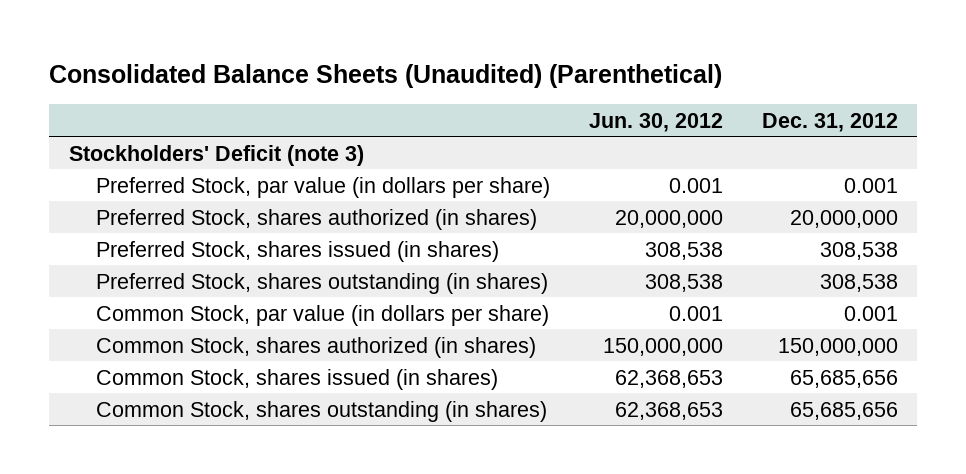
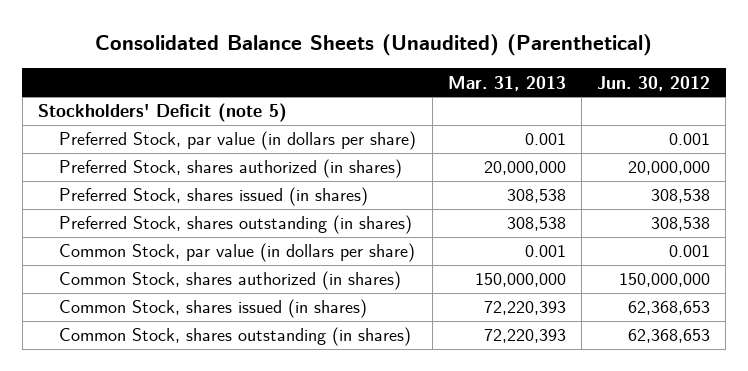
[761,112,898,132] Dec. 31, 2012 -> none
none -> [447,75,566,91] Mar. 31, 2013
[68,144,364,166] Stockholders' Deficit (note 3) -> [37,103,287,123] Stockholders' Deficit (note 5)

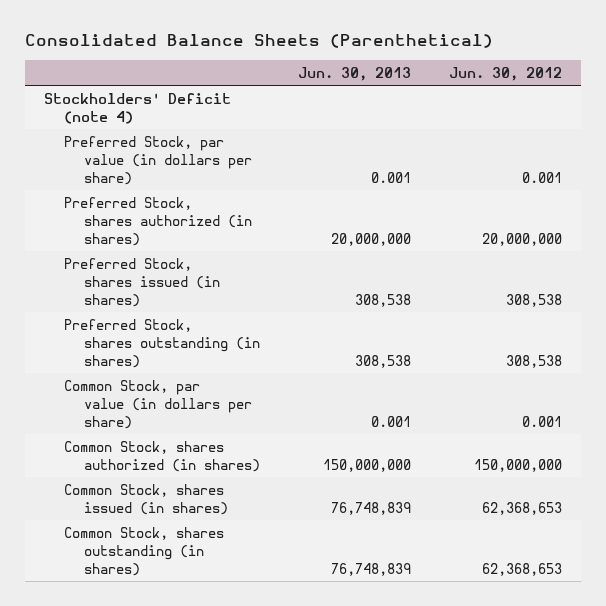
[95,34,653,57] Consolidated Balance Sheets (Unaudited) (Parenthetical) -> [24,33,493,48] Consolidated Balance Sheets (Parenthetical)
[447,75,566,91] Mar. 31, 2013 -> none
none -> [298,66,412,81] Jun. 30, 2013
[37,103,287,123] Stockholders' Deficit (note 5) -> [43,93,231,124] Stockholders' Deficit (note 4)

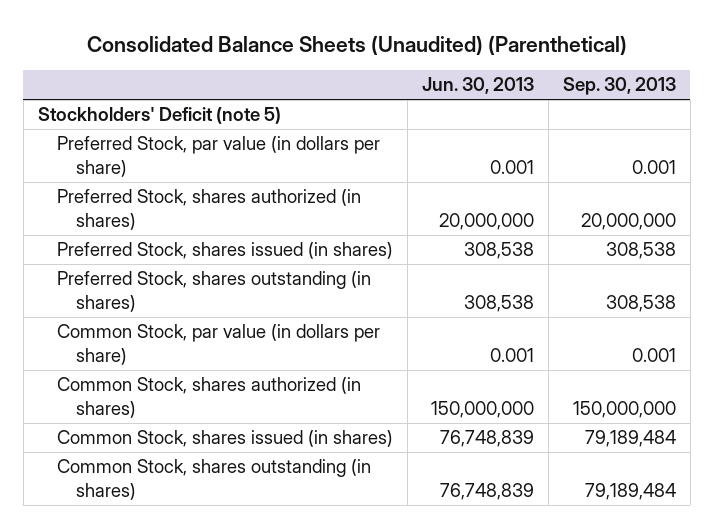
[24,33,493,48] Consolidated Balance Sheets (Parenthetical) -> [86,34,627,55] Consolidated Balance Sheets (Unaudited) (Parenthetical)
[449,66,563,81] Jun. 30, 2012 -> none
none -> [562,77,676,96] Sep. 30, 2013
[43,93,231,124] Stockholders' Deficit (note 4) -> [37,107,281,125] Stockholders' Deficit (note 5)

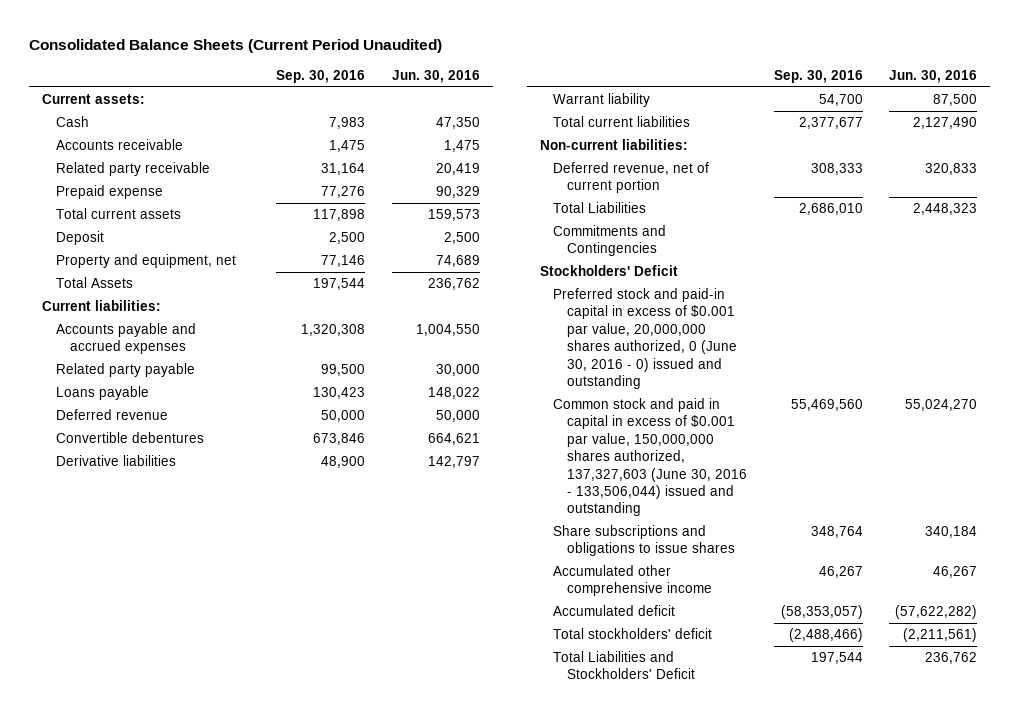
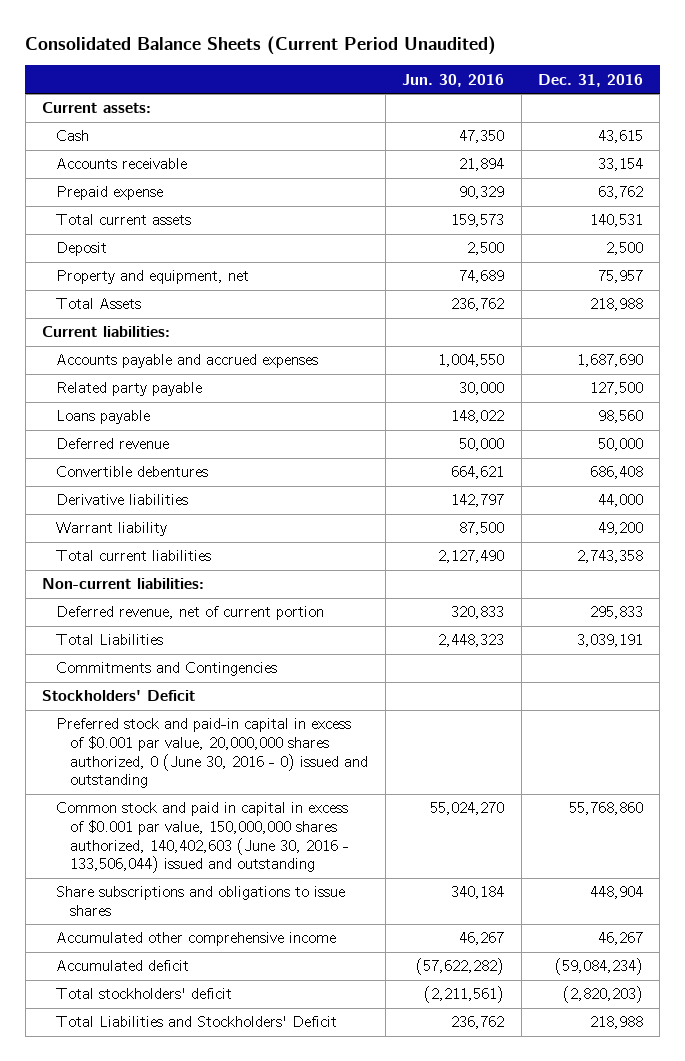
[276,69,366,83] Sep. 30, 2016 -> none
none -> [537,73,643,87] Dec. 31, 2016
[56,162,211,177] Related party receivable -> none
[443,140,480,153] 1,475 -> [459,158,505,172] 21,894
[553,398,748,517] Common stock and paid in capital in excess of $0.001 par value, 150,000,000 shares authorized, 137,327,603 (June 30, 2016 - 133,506,044) issued and outstanding -> [56,802,350,874] Common stock and paid in capital in excess of $0.001 par value, 150,000,000 shares authorized, 140,402,603 (June 30, 2016 - 133,506,044) issued and outstanding

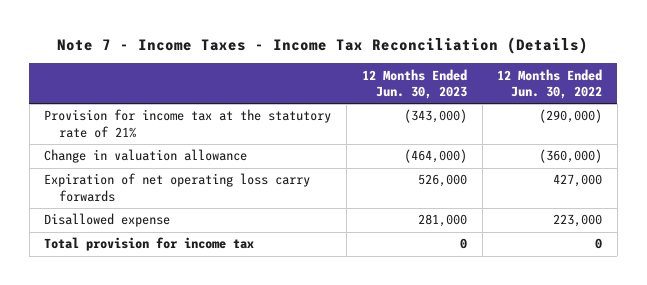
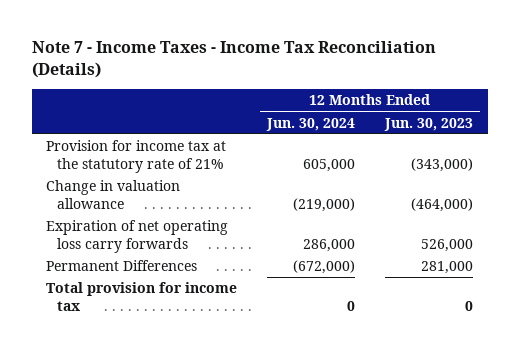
[497,68,603,100] 12 Months Ended Jun. 30, 2022 -> none
none -> [266,117,356,131] Jun. 30, 2024
[44,213,171,228] Disallowed expense -> [46,260,198,272] Permanent Differences

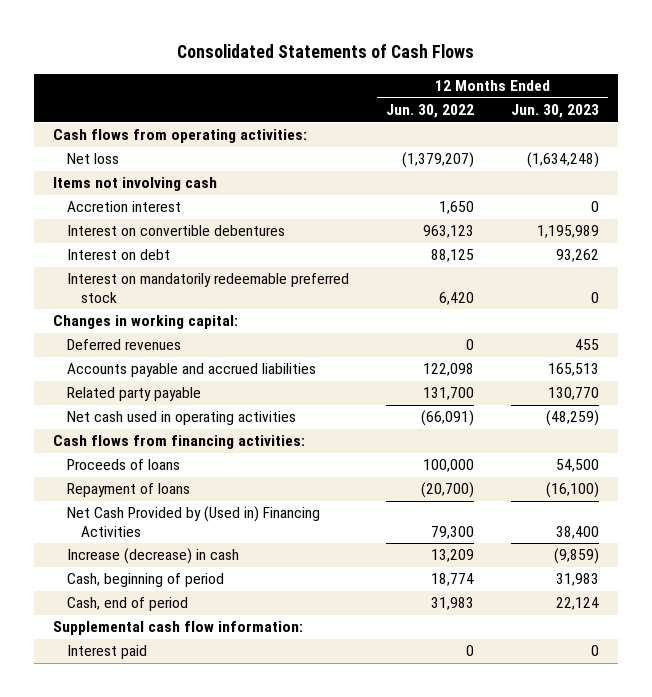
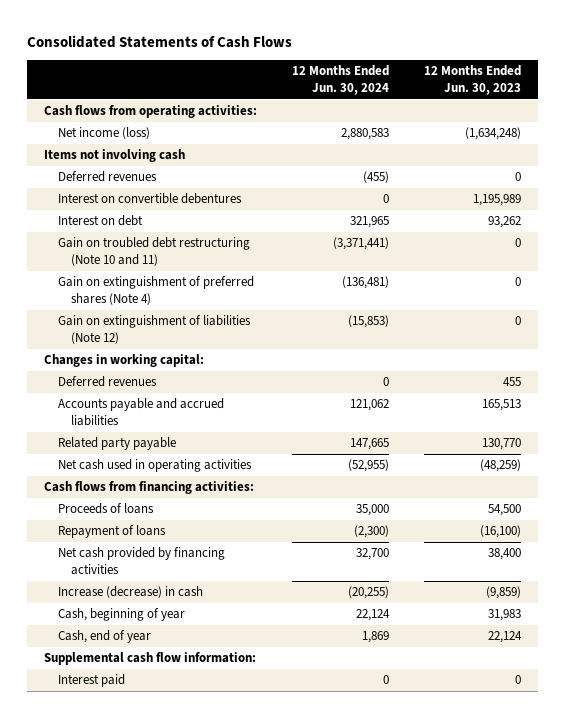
[386,104,475,119] Jun. 30, 2022 -> none
none -> [292,65,390,95] 12 Months Ended Jun. 30, 2024
[67,153,120,165] Net loss -> [57,127,150,140] Net income (loss)
[67,201,182,213] Accretion interest -> none
none -> [57,171,157,183] Deferred revenues
[67,273,350,303] Interest on mandatorily redeemable preferred stock -> none
none -> [57,237,250,266] Gain on troubled debt restructuring (Note 10 and 11)
none -> [57,276,254,305] Gain on extinguishment of preferred shares (Note 4)
none -> [57,315,251,344] Gain on extinguishment of liabilities (Note 12)
[67,506,321,537] Net Cash Provided by (Used in) Financing Activities -> [57,547,225,575] Net cash provided by financing activities
[67,573,225,588] Cash, beginning of period -> [57,608,185,622] Cash, beginning of year
[67,597,189,612] Cash, end of period -> [57,630,151,644] Cash, end of year

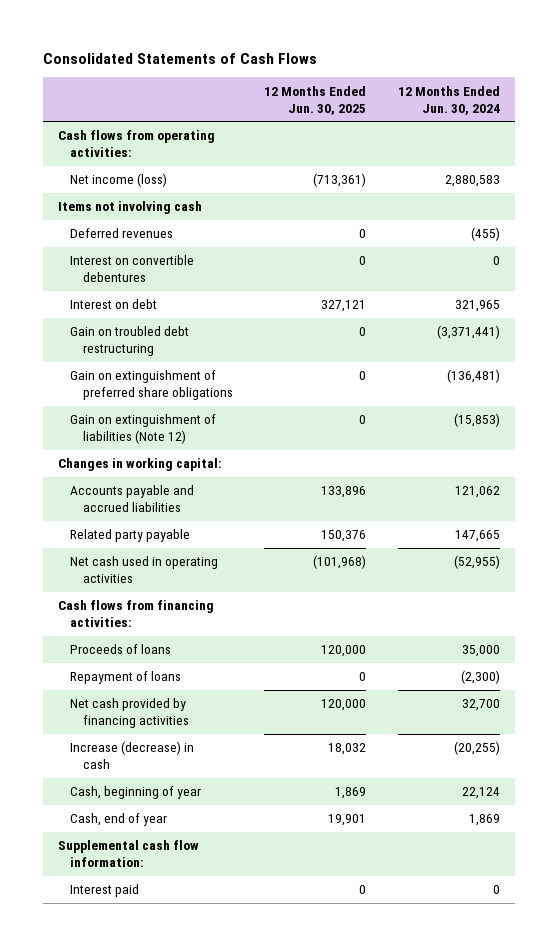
[423,65,521,95] 12 Months Ended Jun. 30, 2023 -> none
none -> [264,85,367,115] 12 Months Ended Jun. 30, 2025
[57,237,250,266] Gain on troubled debt restructuring (Note 10 and 11) -> [70,326,190,357] Gain on troubled debt restructuring
[57,276,254,305] Gain on extinguishment of preferred shares (Note 4) -> [70,370,233,401] Gain on extinguishment of preferred share obligations
[57,376,157,388] Deferred revenues -> none

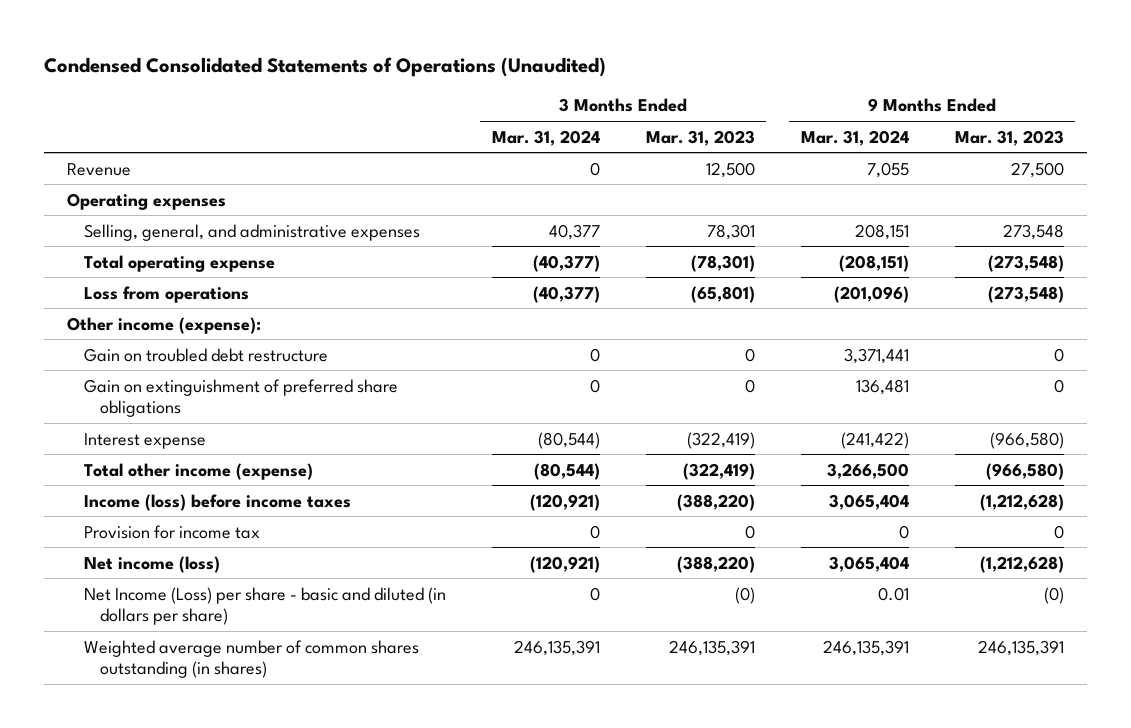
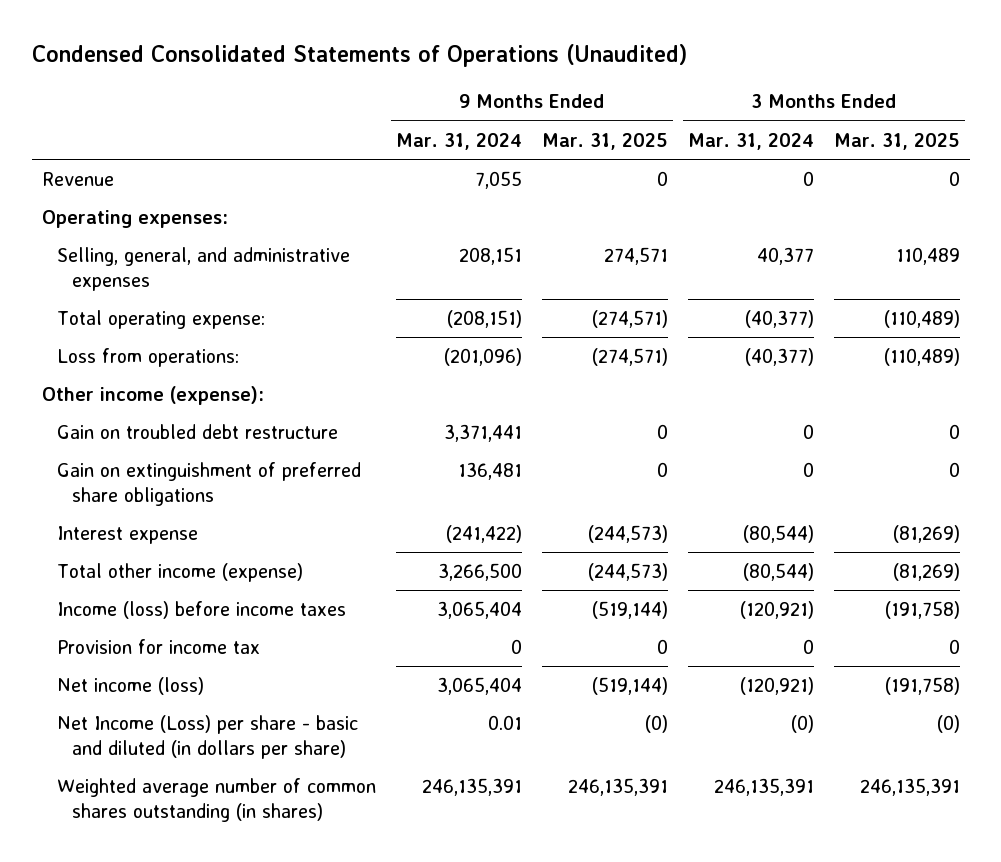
[645,129,755,146] Mar. 31, 2023 -> none
[954,129,1064,146] Mar. 31, 2023 -> none
none -> [541,132,668,150] Mar. 31, 2025
none -> [833,132,960,150] Mar. 31, 2025
[67,192,227,210] Operating expenses -> [41,209,228,228] Operating expenses:
[83,254,275,272] Total operating expense -> [56,309,265,329] Total operating expense:
[83,285,249,303] Loss from operations -> [56,347,239,367] Loss from operations:
[589,586,600,601] 0 -> [790,714,814,733] (0)

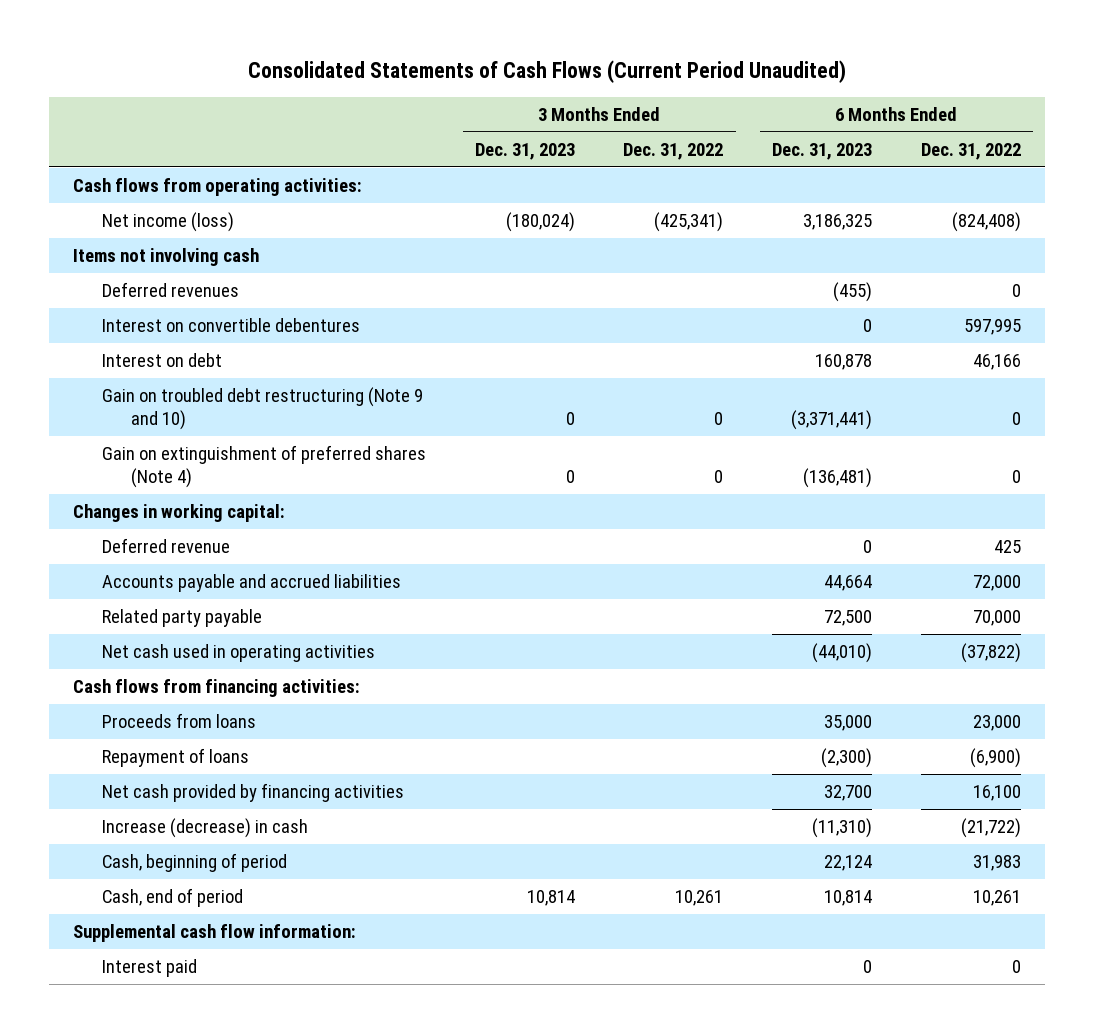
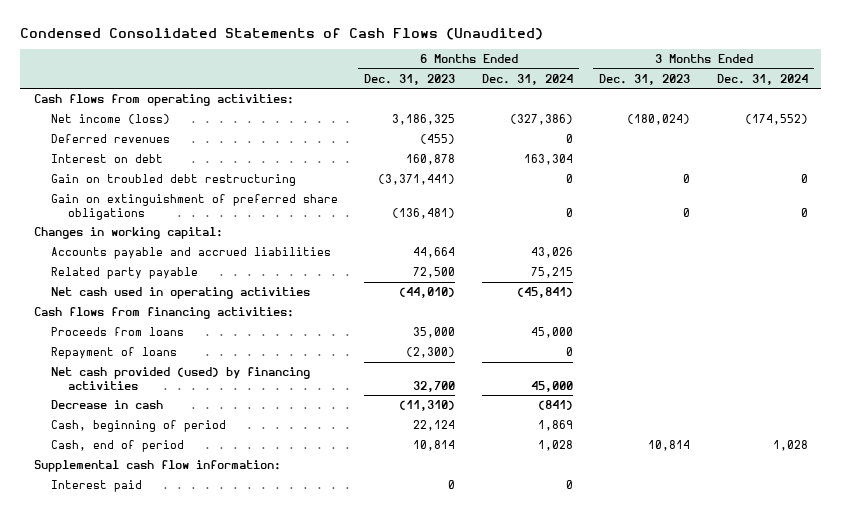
[248,59,847,83] Consolidated Statements of Cash Flows (Current Period Unaudited) -> [20,27,544,40] Condensed Consolidated Statements of Cash Flows (Unaudited)
[623,142,724,160] Dec. 31, 2022 -> none
[920,142,1021,160] Dec. 31, 2022 -> none
none -> [481,73,573,85] Dec. 31, 2024
none -> [716,73,808,85] Dec. 31, 2024
[73,248,260,267] Items not involving cash -> none
[102,318,361,333] Interest on convertible debentures -> none
[102,387,424,431] Gain on troubled debt restructuring (Note 9 and 10) -> [50,174,296,187] Gain on troubled debt restructuring
[102,445,427,489] Gain on extinguishment of preferred shares (Note 4) -> [50,194,338,220] Gain on extinguishment of preferred share obligations
[102,538,231,554] Deferred revenue -> none
[102,783,405,803] Net cash provided by financing activities -> [50,367,310,390] Net cash provided (used) by financing activities
[102,818,309,839] Increase (decrease) in cash -> [50,400,163,410] Decrease in cash

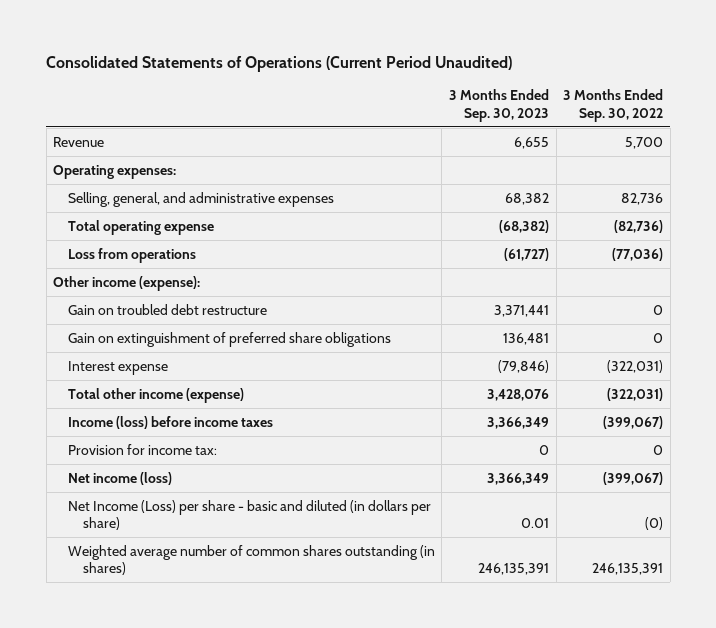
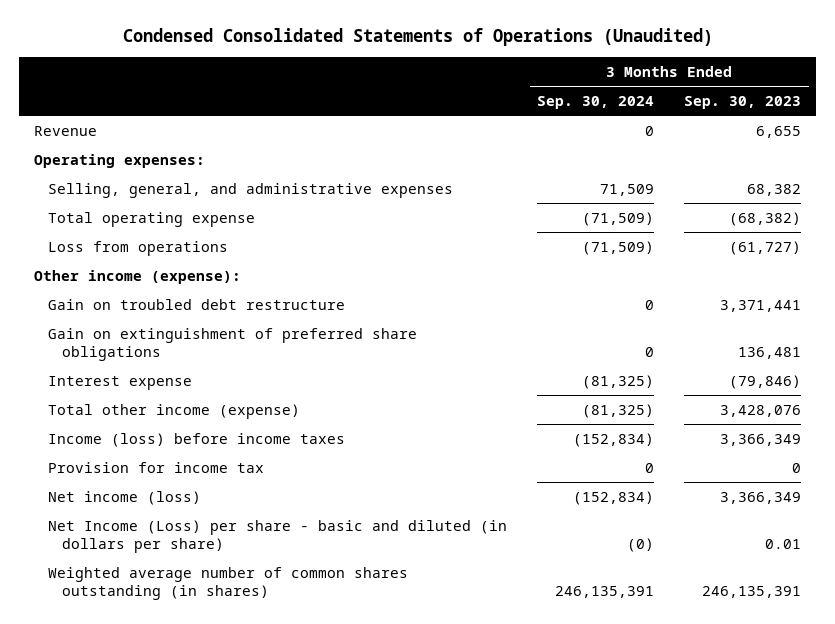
[46,55,513,72] Consolidated Statements of Operations (Current Period Unaudited) -> [122,28,713,47] Condensed Consolidated Statements of Operations (Unaudited)
[563,89,664,122] 3 Months Ended Sep. 30, 2022 -> none
none -> [537,95,655,109] Sep. 30, 2024
[67,443,217,455] Provision for income tax: -> [48,461,265,473] Provision for income tax

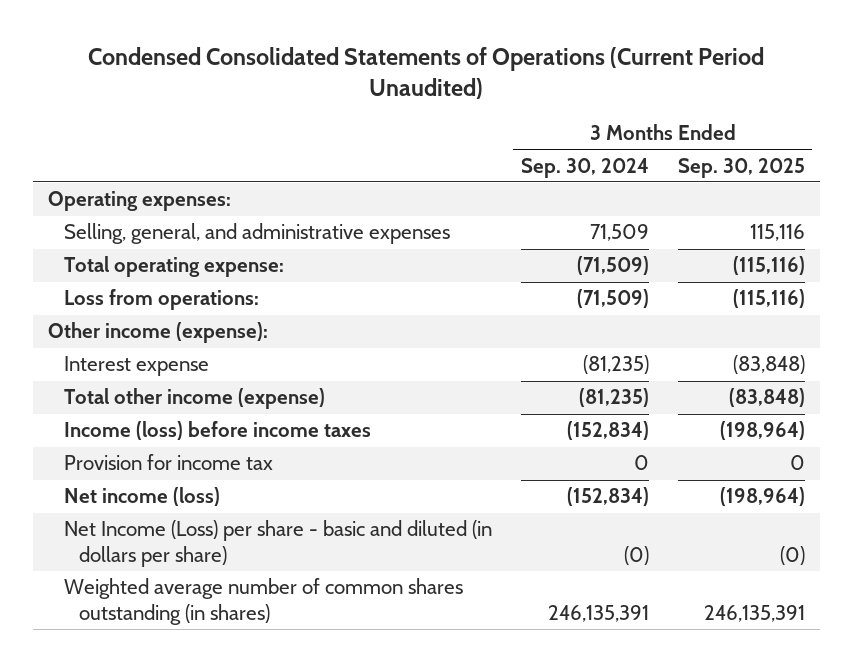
[122,28,713,47] Condensed Consolidated Statements of Operations (Unaudited) -> [88,46,765,100] Condensed Consolidated Statements of Operations (Current Period Unaudited)
[684,95,802,109] Sep. 30, 2023 -> none
none -> [677,157,805,178] Sep. 30, 2025
[34,125,98,136] Revenue -> none
[48,211,256,227] Total operating expense -> [63,256,284,278] Total operating expense:
[48,240,229,256] Loss from operations -> [63,289,259,311] Loss from operations:
[48,298,346,310] Gain on troubled debt restructure -> none
[48,327,418,362] Gain on extinguishment of preferred share obligations -> none
[582,374,655,389] (81,325) -> [582,355,649,375] (81,235)
[582,403,655,418] (81,325) -> [578,388,649,408] (81,235)

